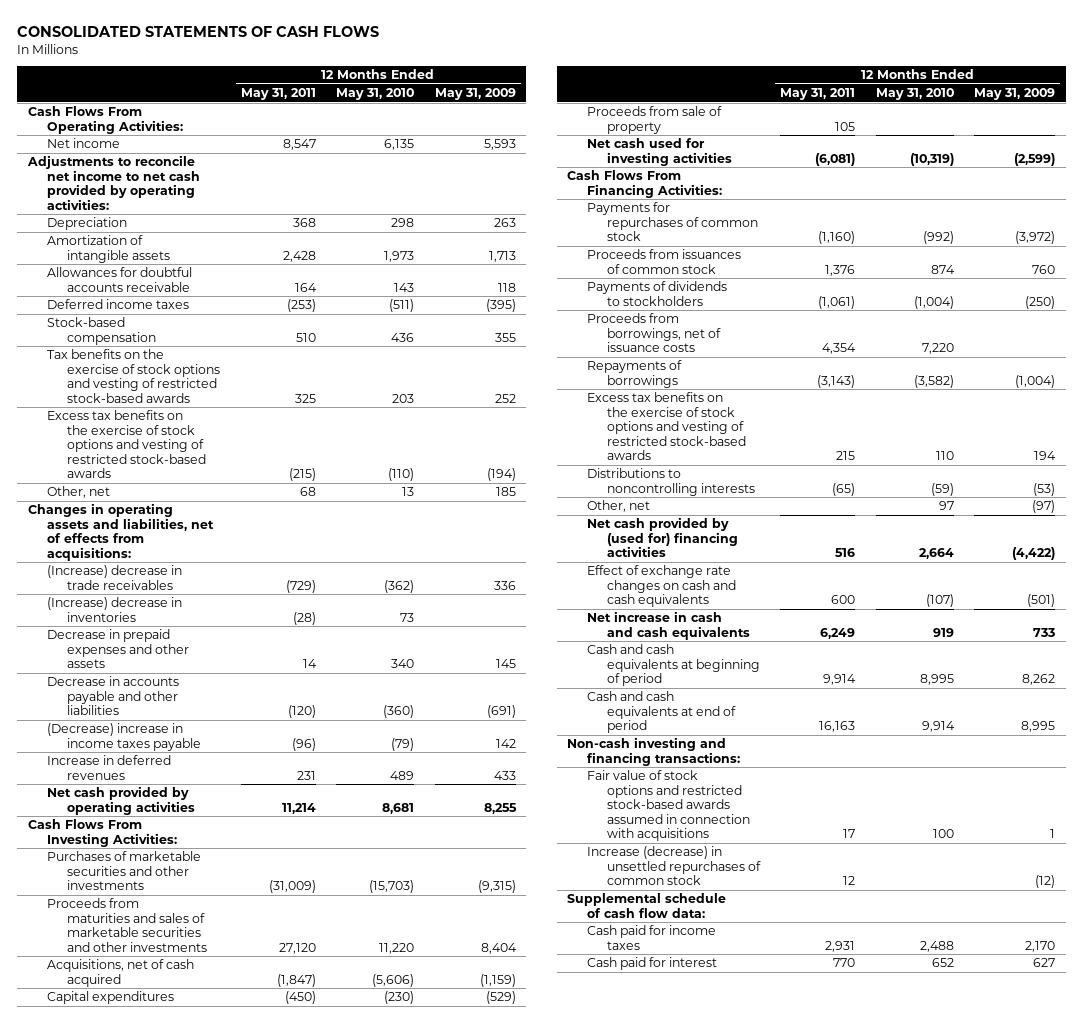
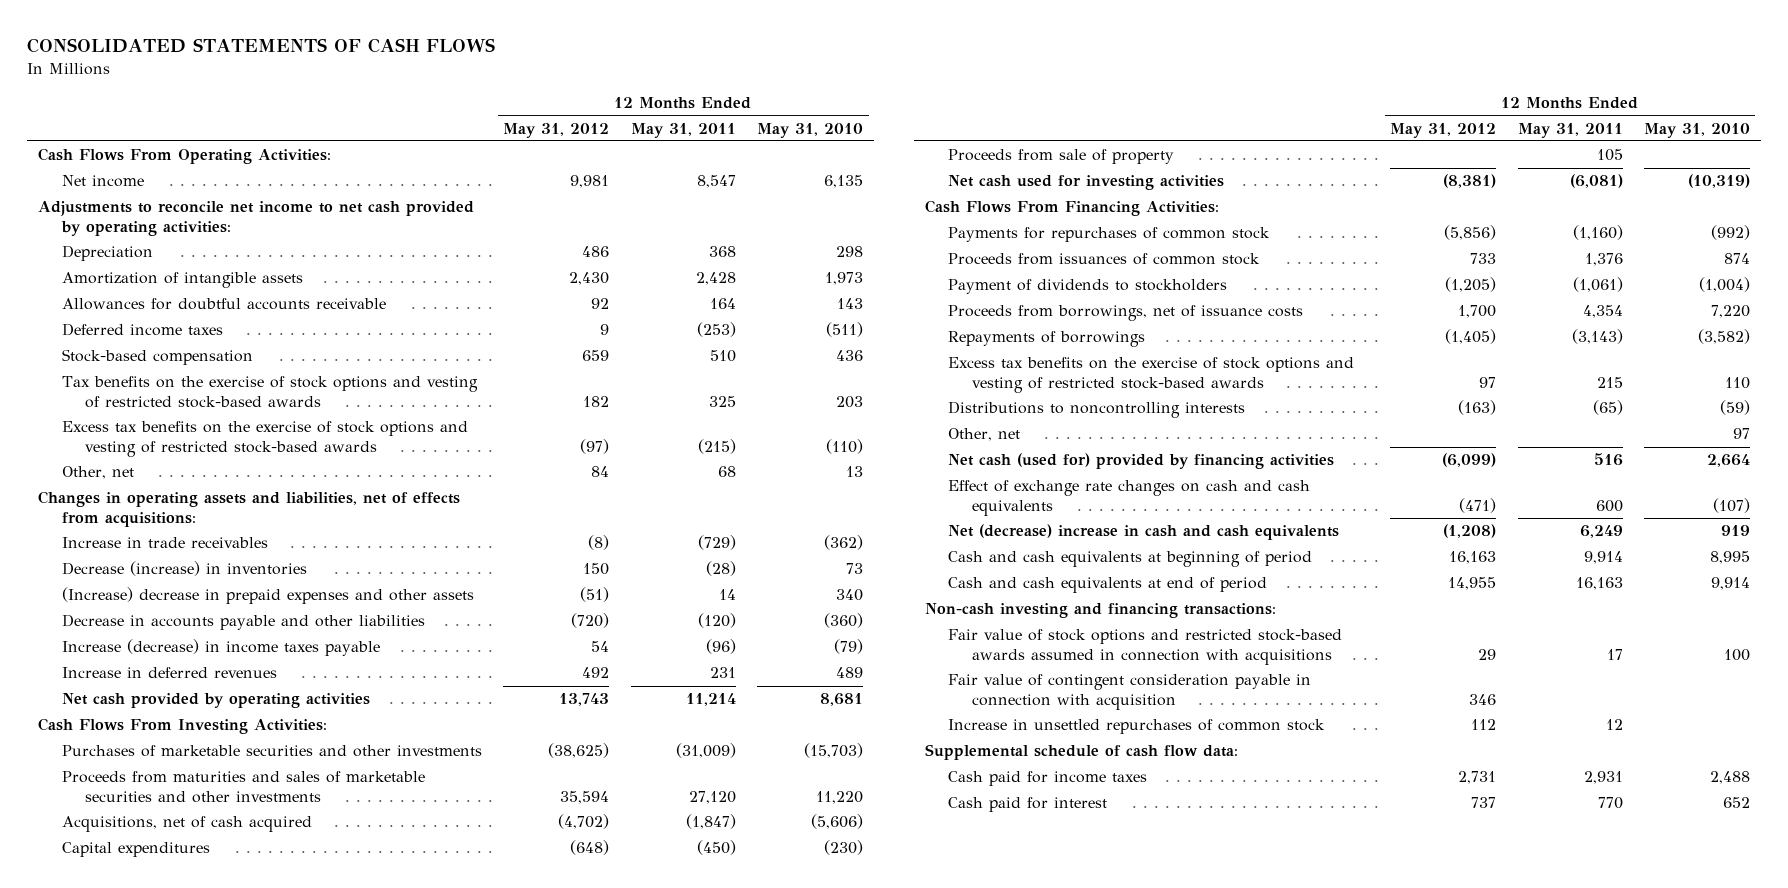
[434,88,516,101] May 31, 2009 -> none
none -> [503,122,610,138] May 31, 2012
[47,565,183,590] (Increase) decrease in trade receivables -> [61,537,268,549] Increase in trade receivables
[47,597,183,622] (Increase) decrease in inventories -> [61,561,307,577] Decrease (increase) in inventories
[47,629,190,669] Decrease in prepaid expenses and other assets -> [61,587,474,605] (Increase) decrease in prepaid expenses and other assets
[47,723,202,751] (Decrease) increase in income taxes payable -> [61,639,380,657] Increase (decrease) in income taxes payable
[587,281,728,306] Payments of dividends to stockholders -> [948,279,1228,295] Payment of dividends to stockholders
[587,517,739,558] Net cash provided by (used for) financing activities -> [948,453,1335,470] Net cash (used for) provided by financing activities
[587,611,751,640] Net increase in cash and cash equivalents -> [948,524,1340,541] Net (decrease) increase in cash and cash equivalents
none -> [948,674,1312,710] Fair value of contingent consideration payable in connection with acquisition
[587,846,762,886] Increase (decrease) in unsettled repurchases of common stock -> [948,719,1326,735] Increase in unsettled repurchases of common stock

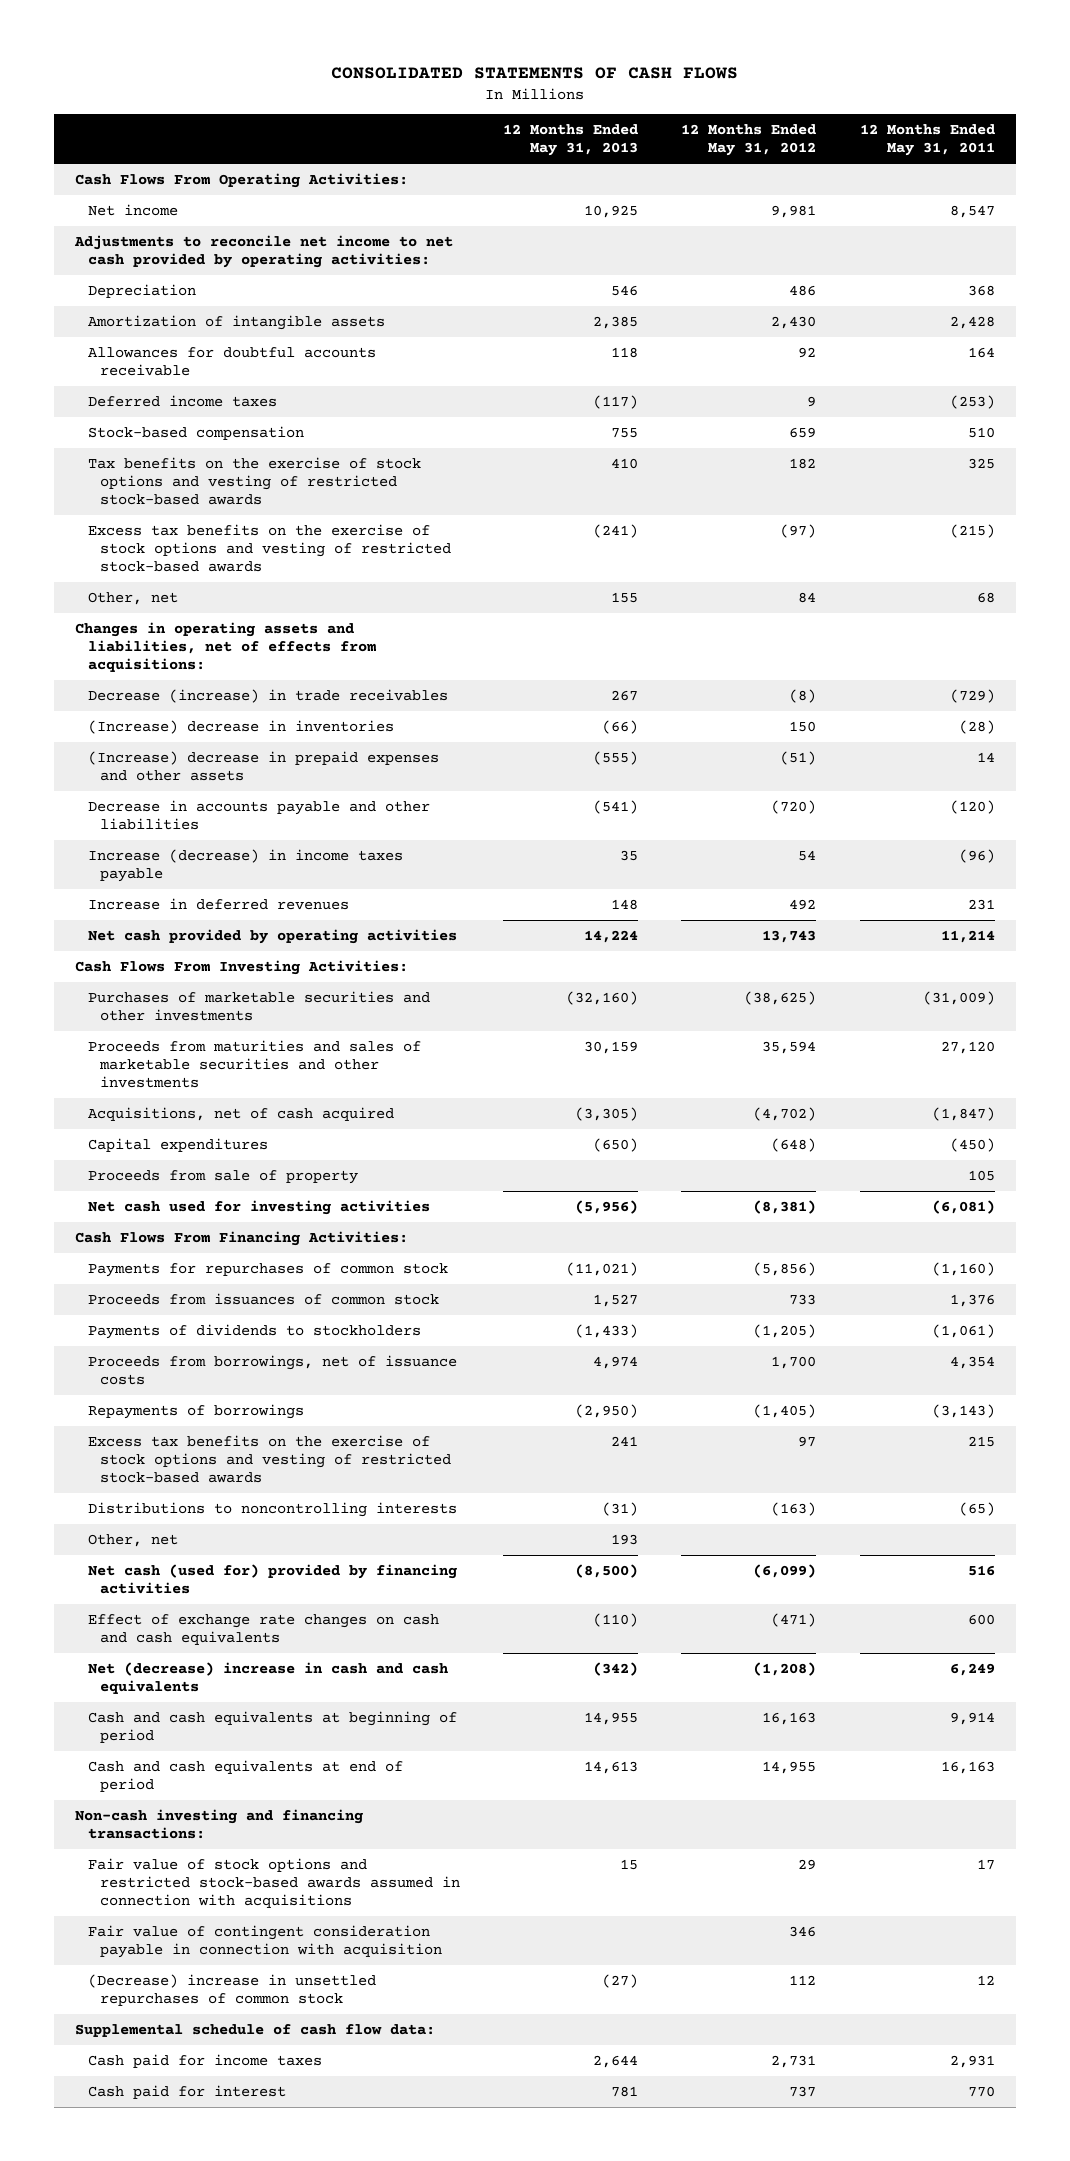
[757,122,864,138] May 31, 2010 -> none
none -> [503,124,639,157] 12 Months Ended May 31, 2013
[61,537,268,549] Increase in trade receivables -> [87,688,448,703] Decrease (increase) in trade receivables
[61,561,307,577] Decrease (increase) in inventories -> [87,719,394,734] (Increase) decrease in inventories
[948,279,1228,295] Payment of dividends to stockholders -> [87,1323,421,1339] Payments of dividends to stockholders
[948,719,1326,735] Increase in unsettled repurchases of common stock -> [87,1973,376,2007] (Decrease) increase in unsettled repurchases of common stock

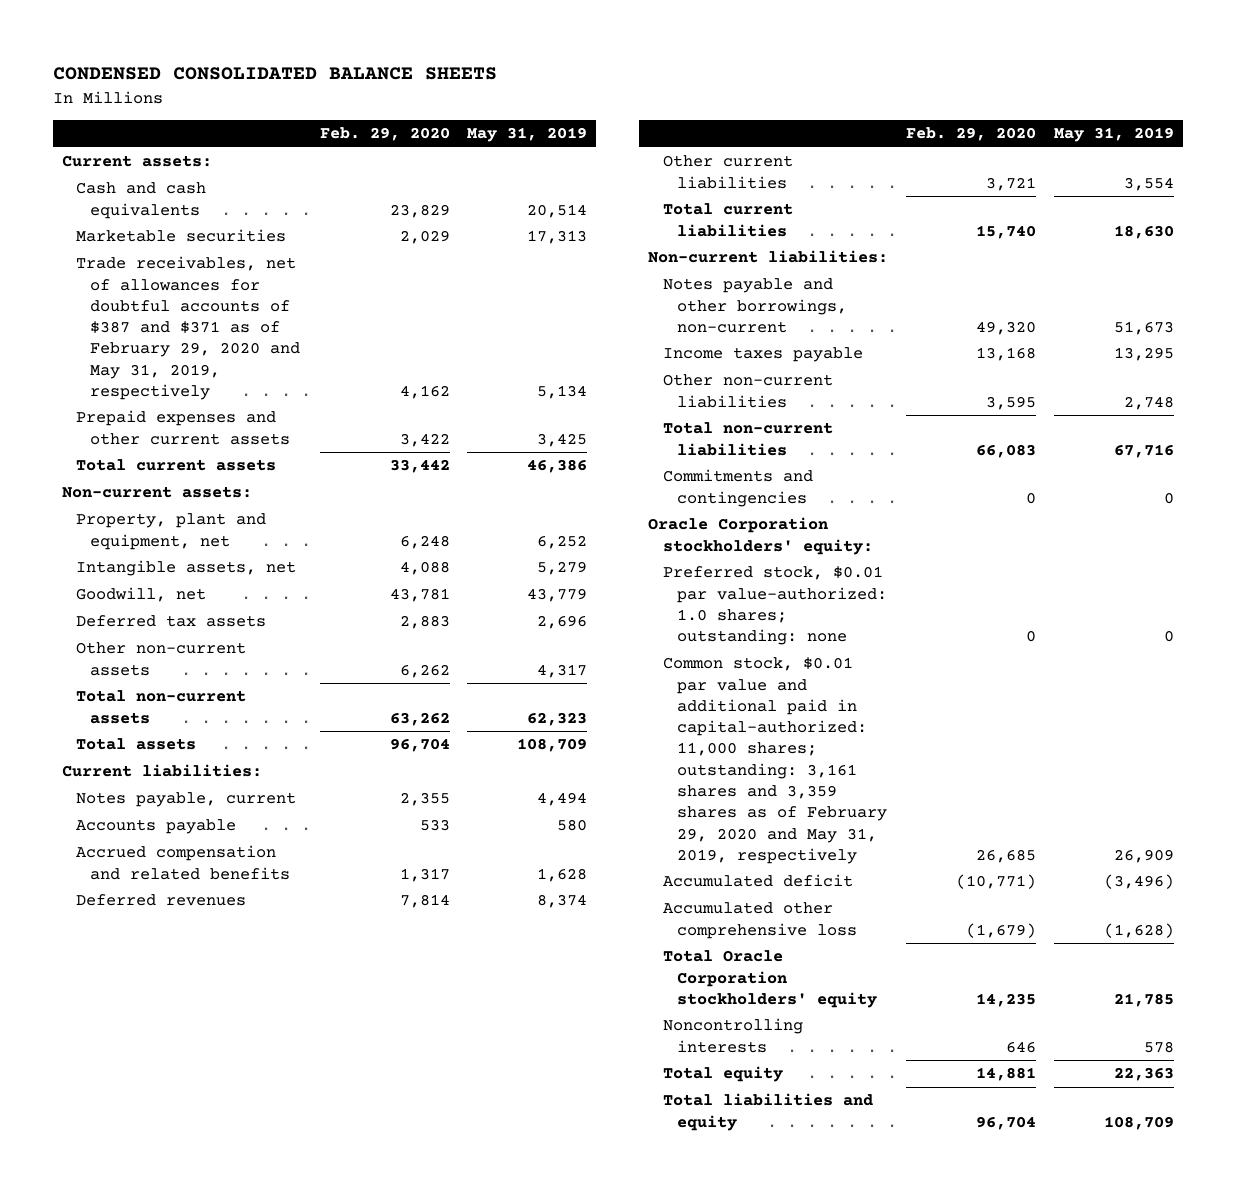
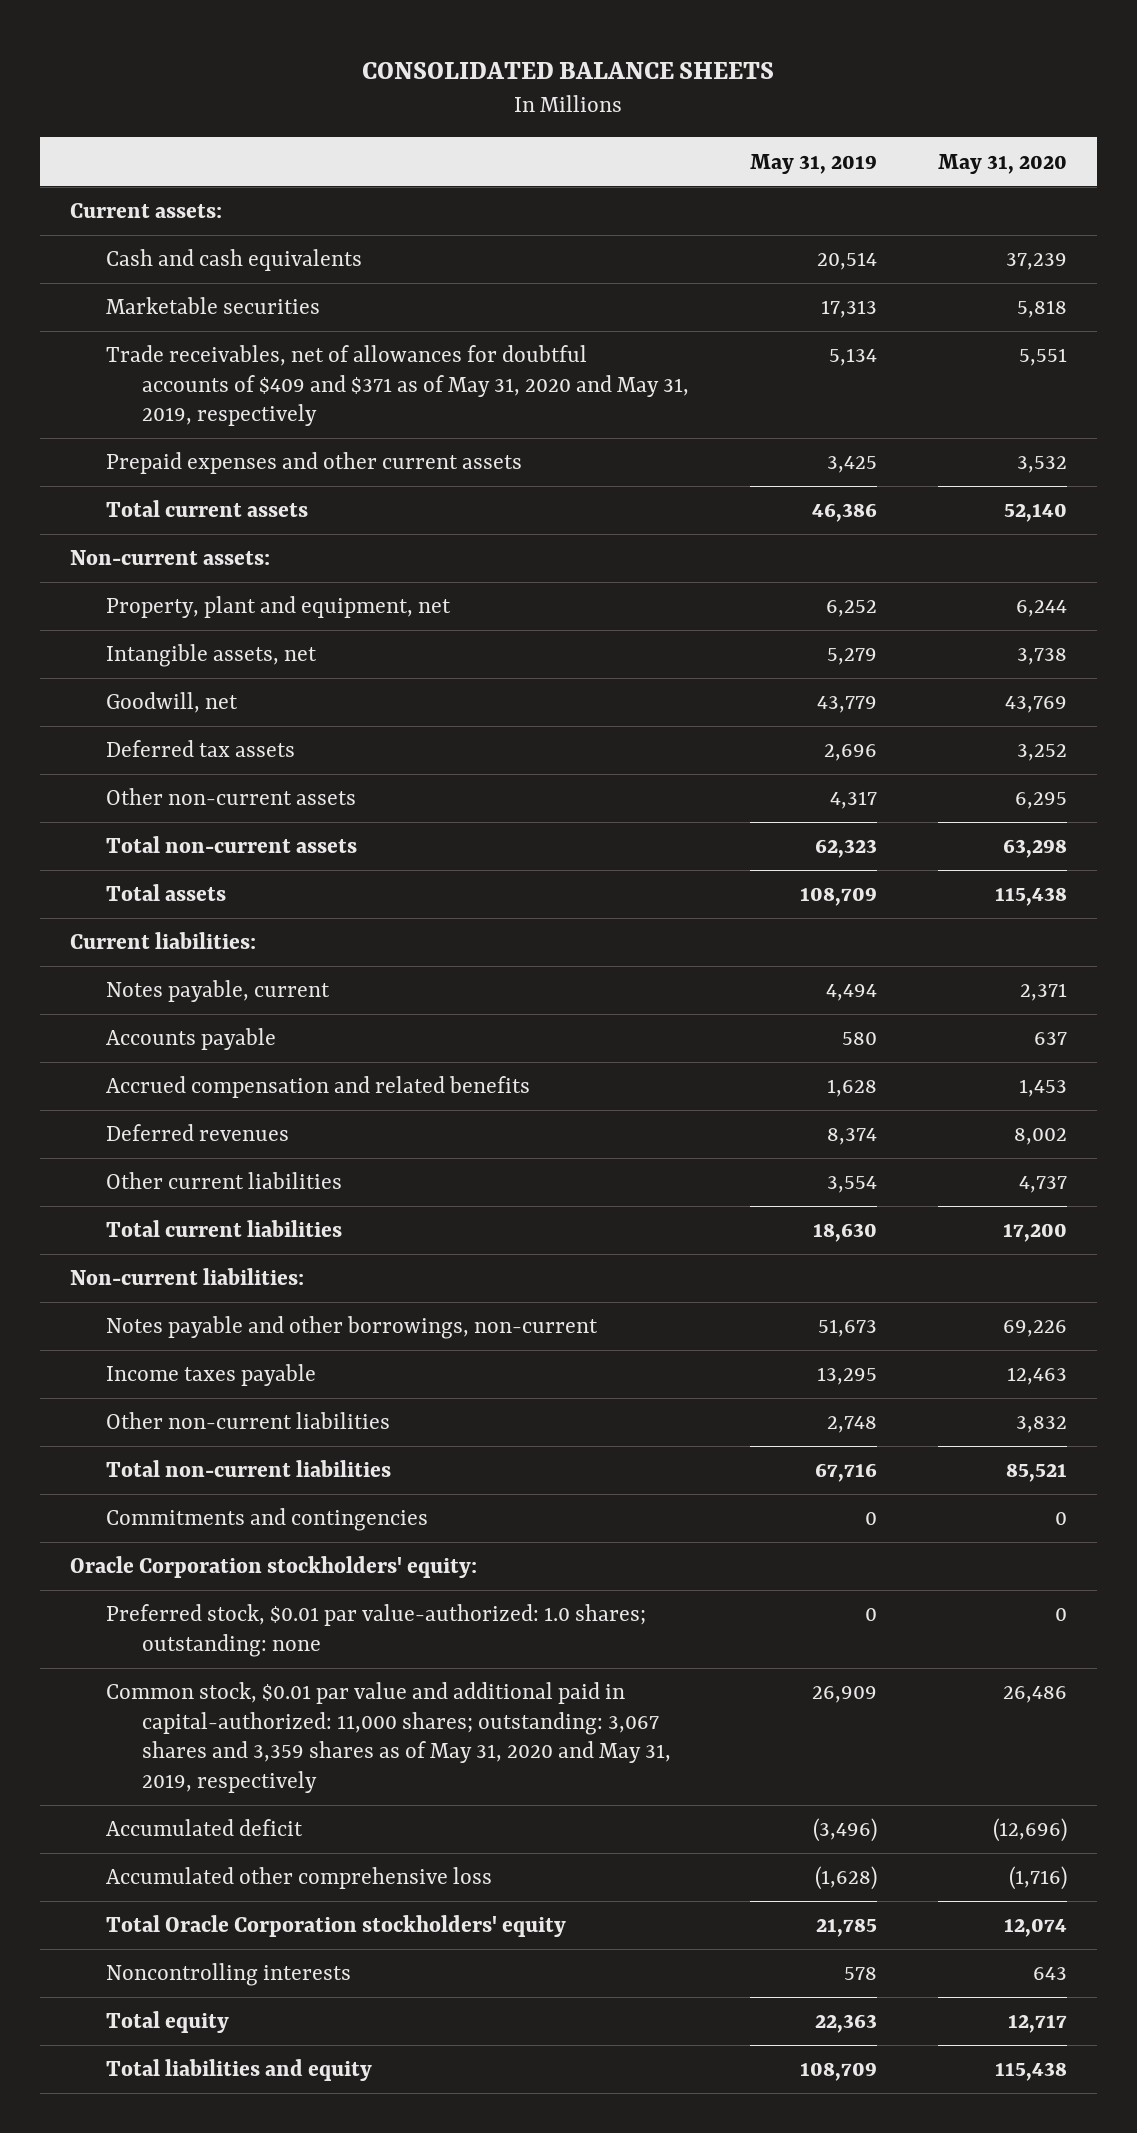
[52,67,497,81] CONDENSED CONSOLIDATED BALANCE SHEETS -> [362,61,775,79] CONSOLIDATED BALANCE SHEETS
[319,127,450,142] Feb. 29, 2020 -> none
none -> [937,153,1067,174] May 31, 2020
[75,256,301,400] Trade receivables, net of allowances for doubtful accounts of $387 and $371 as of February 29, 2020 and May 31, 2019, respectively -> [105,345,689,427] Trade receivables, net of allowances for doubtful accounts of $409 and $371 as of May 31, 2020 and May 31, 2019, respectively
[662,657,887,864] Common stock, $0.01 par value and additional paid in capital-authorized: 11,000 shares; outstanding: 3,161 shares and 3,359 shares as of February 29, 2020 and May 31, 2019, respectively -> [105,1682,671,1794] Common stock, $0.01 par value and additional paid in capital-authorized: 11,000 shares; outstanding: 3,067 shares and 3,359 shares as of May 31, 2020 and May 31, 2019, respectively

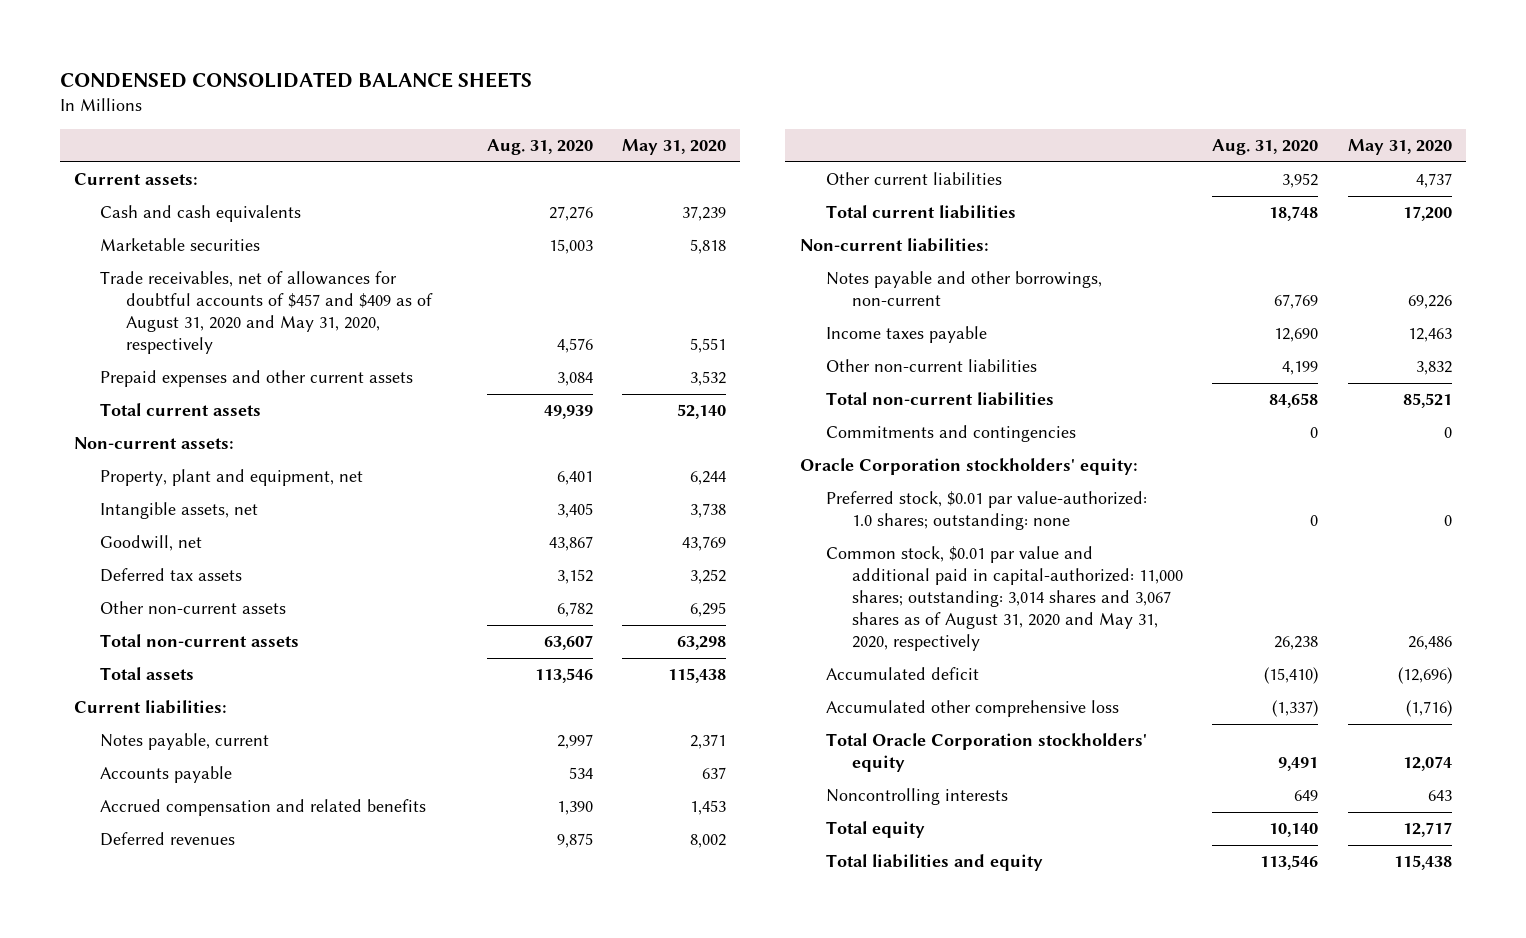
[362,61,775,79] CONSOLIDATED BALANCE SHEETS -> [59,72,532,89] CONDENSED CONSOLIDATED BALANCE SHEETS
[749,153,877,174] May 31, 2019 -> none
none -> [486,139,593,156] Aug. 31, 2020
[105,345,689,427] Trade receivables, net of allowances for doubtful accounts of $409 and $371 as of May 31, 2020 and May 31, 2019, respectively -> [100,271,434,355] Trade receivables, net of allowances for doubtful accounts of $457 and $409 as of August 31, 2020 and May 31, 2020, respectively
[105,1682,671,1794] Common stock, $0.01 par value and additional paid in capital-authorized: 11,000 shares; outstanding: 3,067 shares and 3,359 shares as of May 31, 2020 and May 31, 2019, respectively -> [825,546,1184,652] Common stock, $0.01 par value and additional paid in capital-authorized: 11,000 shares; outstanding: 3,014 shares and 3,067 shares as of August 31, 2020 and May 31, 2020, respectively

